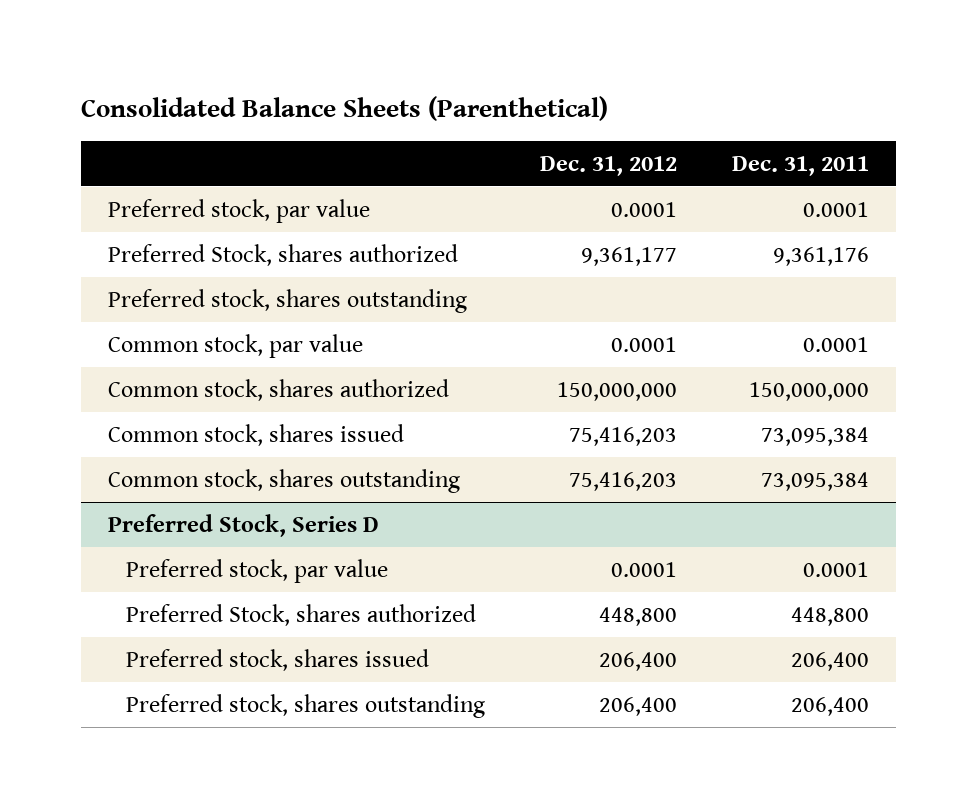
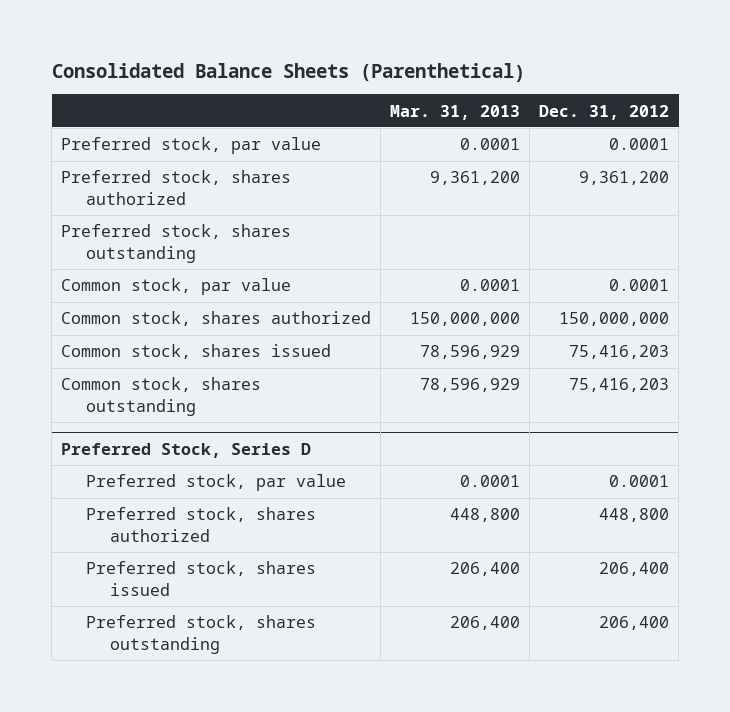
[731,155,869,176] Dec. 31, 2011 -> none
none -> [390,104,521,120] Mar. 31, 2013
[108,244,459,267] Preferred Stock, shares authorized -> [61,170,292,205] Preferred stock, shares authorized
[580,247,677,267] 9,361,177 -> [579,171,670,186] 9,361,200
[125,604,476,627] Preferred Stock, shares authorized -> [85,507,316,542] Preferred stock, shares authorized

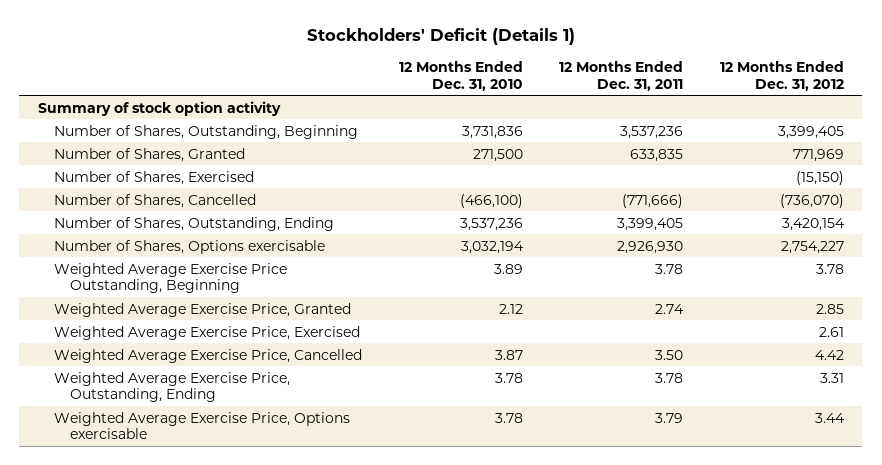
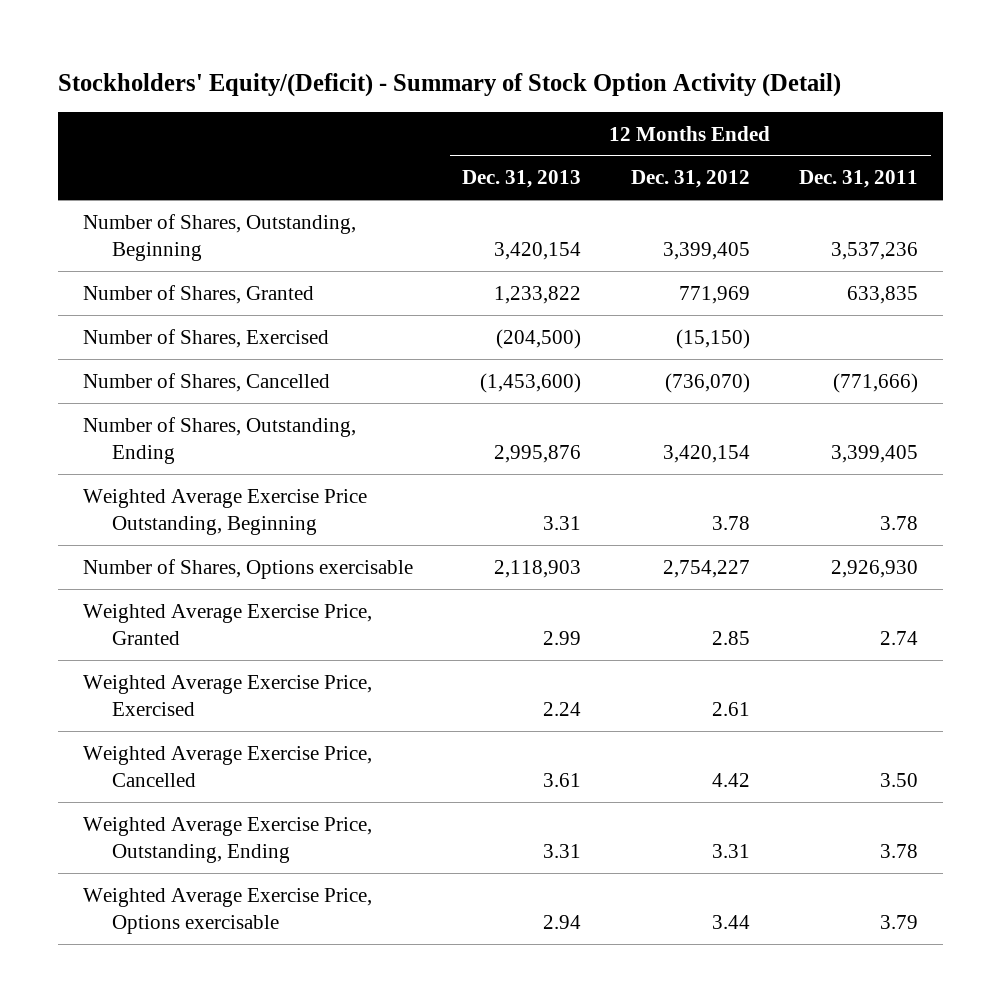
[306,28,575,46] Stockholders' Deficit (Details 1) -> [58,72,842,97] Stockholders' Equity/(Deficit) - Summary of Stock Option Activity (Detail)
[398,61,523,91] 12 Months Ended Dec. 31, 2010 -> none
none -> [462,170,582,189] Dec. 31, 2013
[37,100,281,116] Summary of stock option activity -> none
[53,239,325,254] Number of Shares, Options exercisable -> [82,558,413,579] Number of Shares, Options exercisable

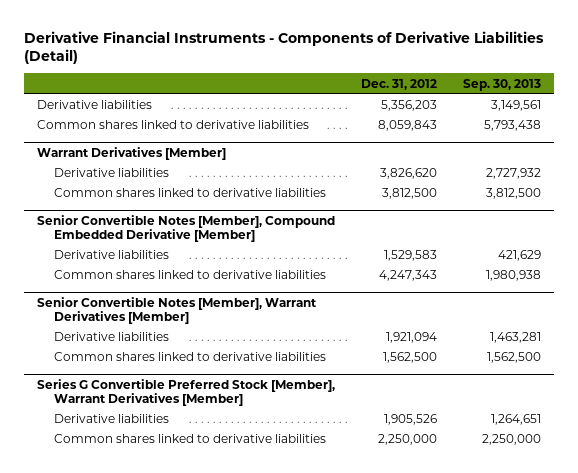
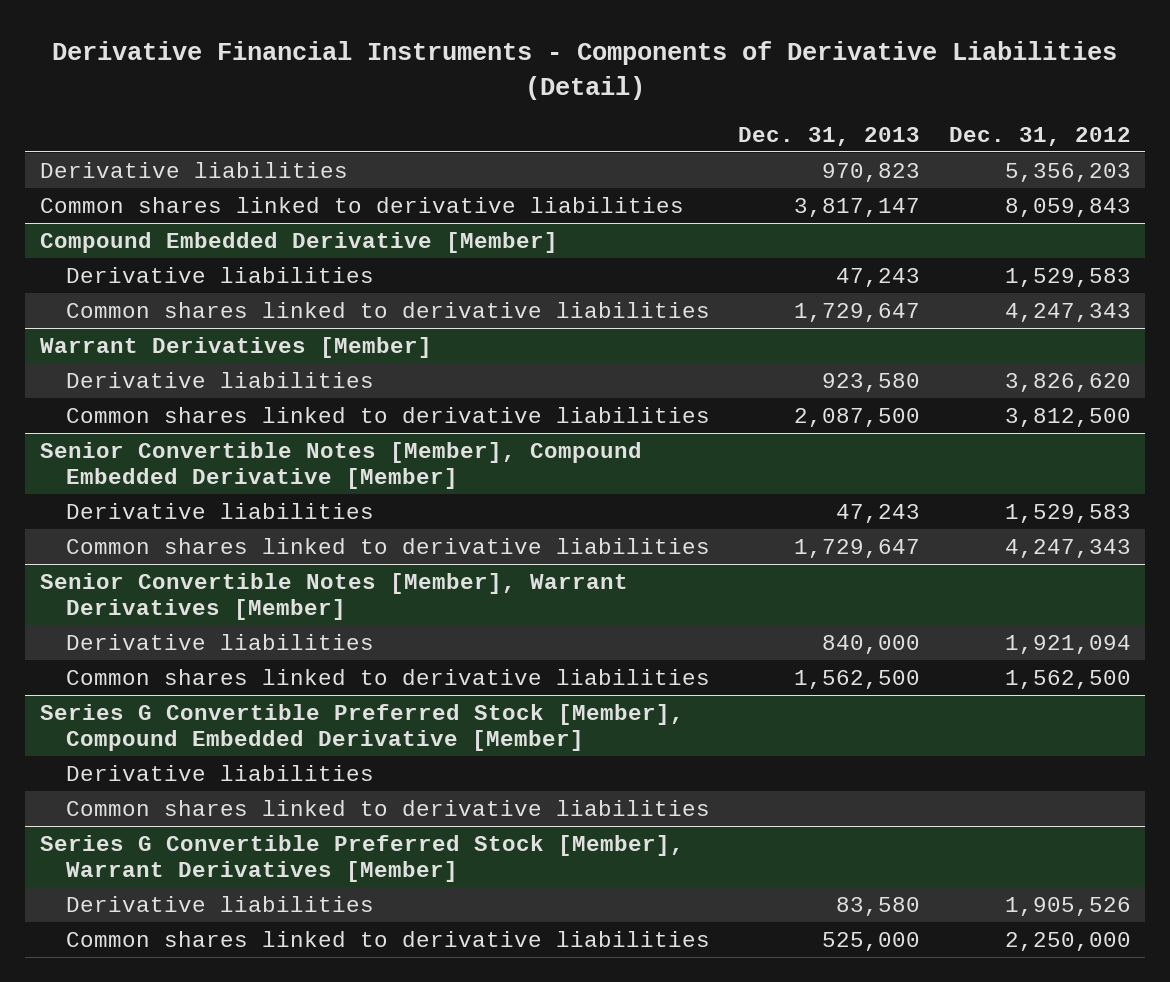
[463,78,542,91] Sep. 30, 2013 -> none
none -> [738,126,921,146] Dec. 31, 2013
none -> [39,231,558,253] Compound Embedded Derivative [Member]
none -> [65,266,374,283] Derivative liabilities
none -> [65,301,710,318] Common shares linked to derivative liabilities
none -> [39,703,684,751] Series G Convertible Preferred Stock [Member], Compound Embedded Derivative [Member]
none -> [65,764,374,781] Derivative liabilities
none -> [65,799,710,816] Common shares linked to derivative liabilities

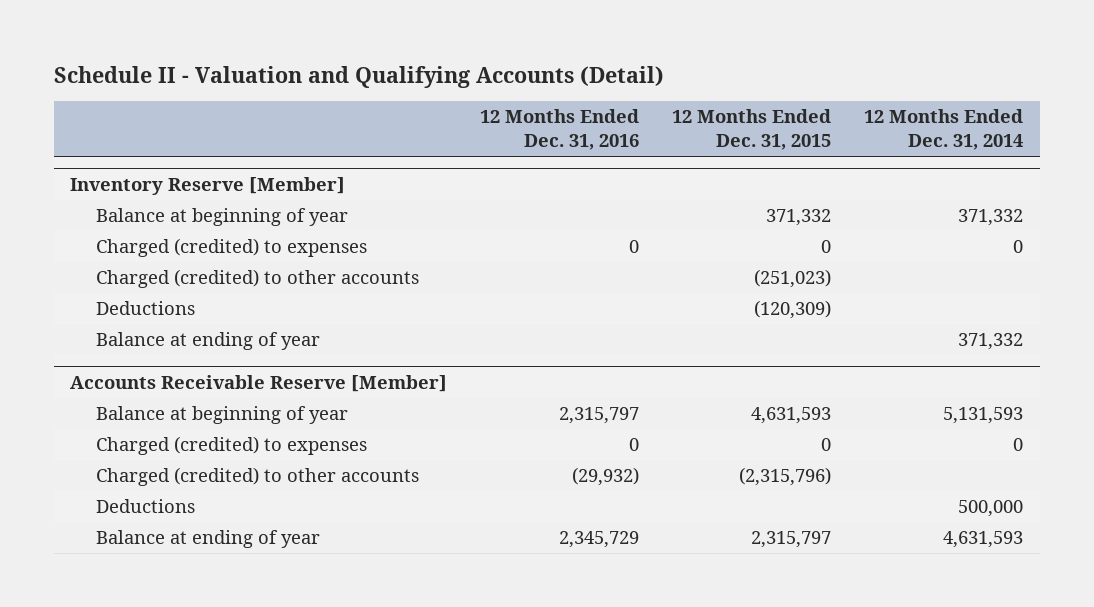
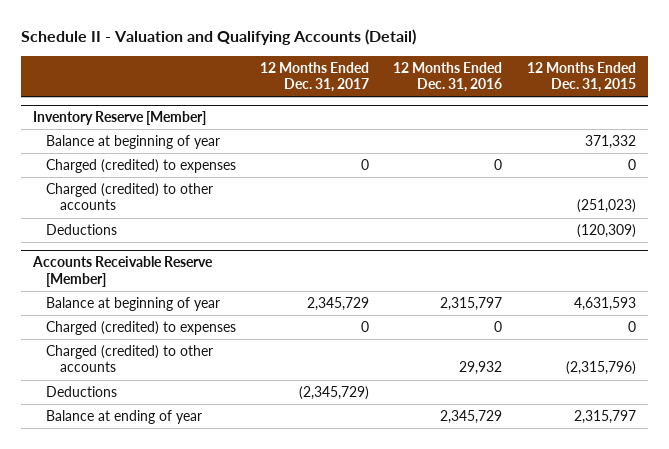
[864,109,1024,151] 12 Months Ended Dec. 31, 2014 -> none
none -> [260,61,370,93] 12 Months Ended Dec. 31, 2017
[96,332,321,351] Balance at ending of year -> none
[572,467,640,487] (29,932) -> [459,361,503,376] 29,932

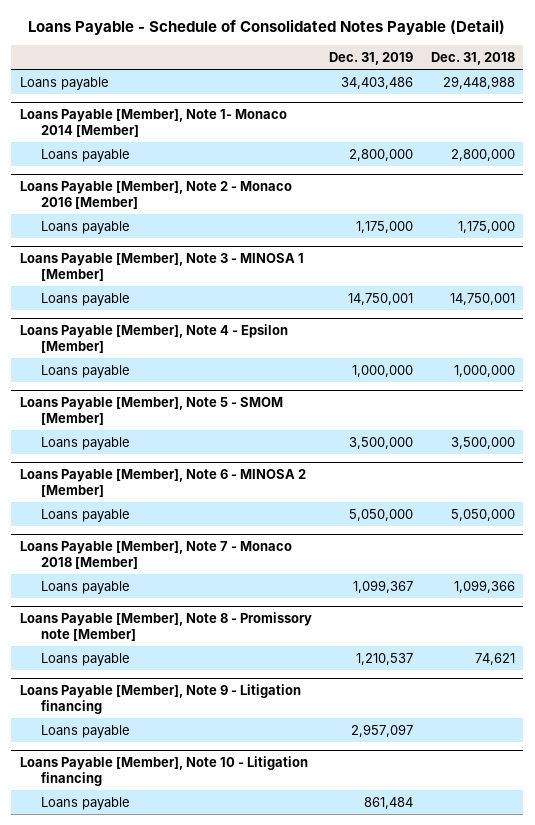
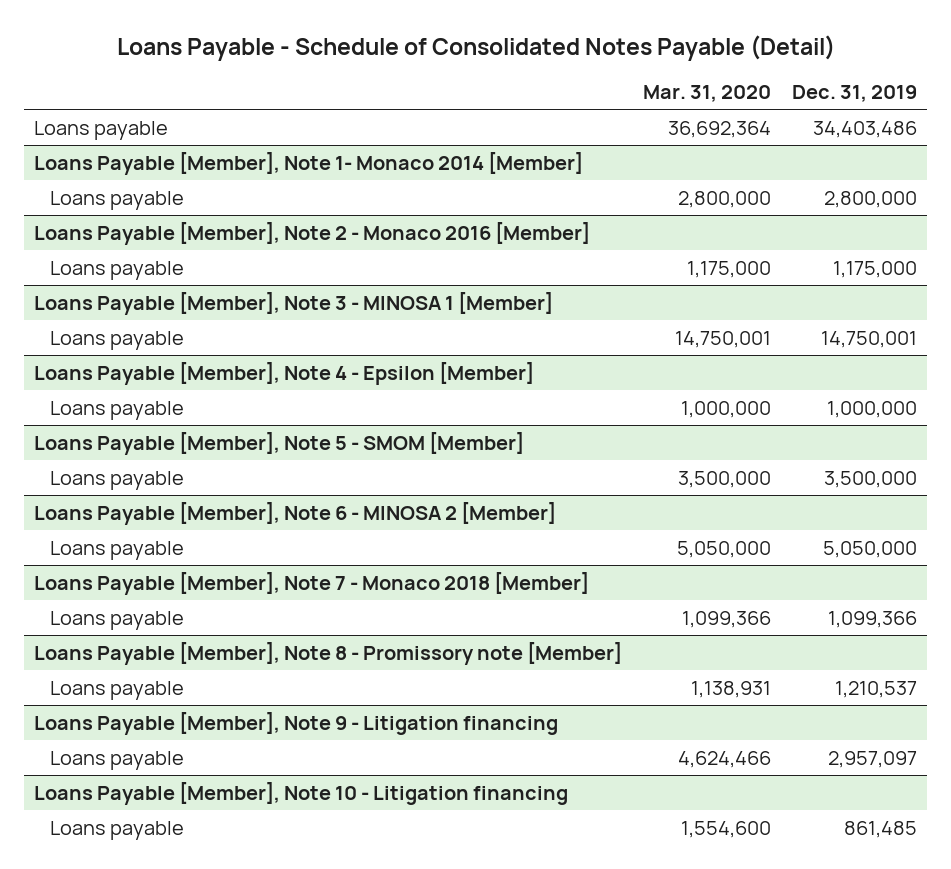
[430,51,515,65] Dec. 31, 2018 -> none
none -> [643,85,772,103] Mar. 31, 2020
[353,579,414,593] 1,099,367 -> [828,610,918,628] 1,099,366
[364,796,414,809] 861,484 -> [844,820,918,838] 861,485

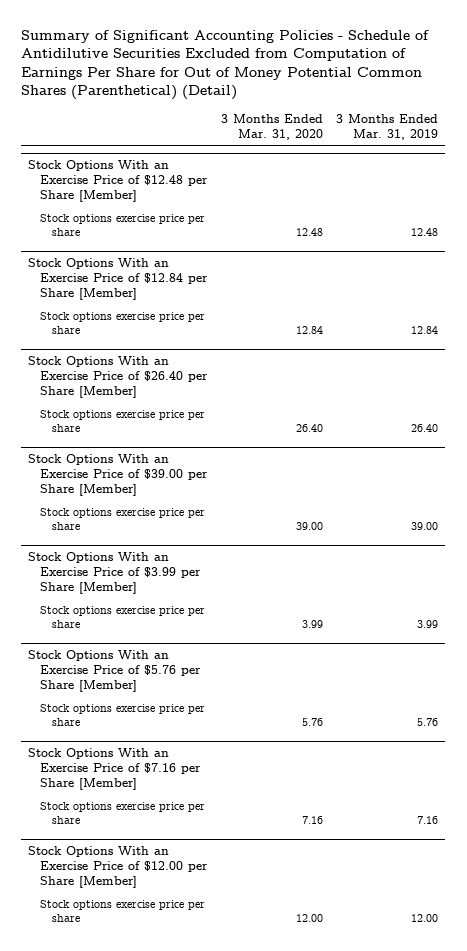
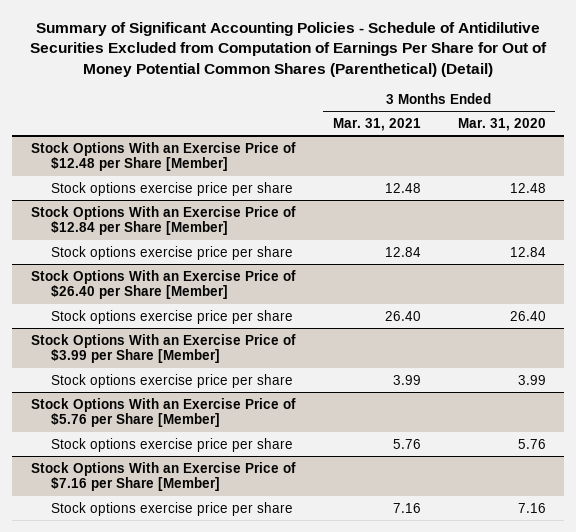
[336,113,439,140] 3 Months Ended Mar. 31, 2019 -> none
none -> [332,118,421,132] Mar. 31, 2021
[28,453,209,496] Stock Options With an Exercise Price of $39.00 per Share [Member] -> none
[40,507,206,531] Stock options exercise price per share -> none
[28,845,209,888] Stock Options With an Exercise Price of $12.00 per Share [Member] -> none
[40,899,206,923] Stock options exercise price per share -> none

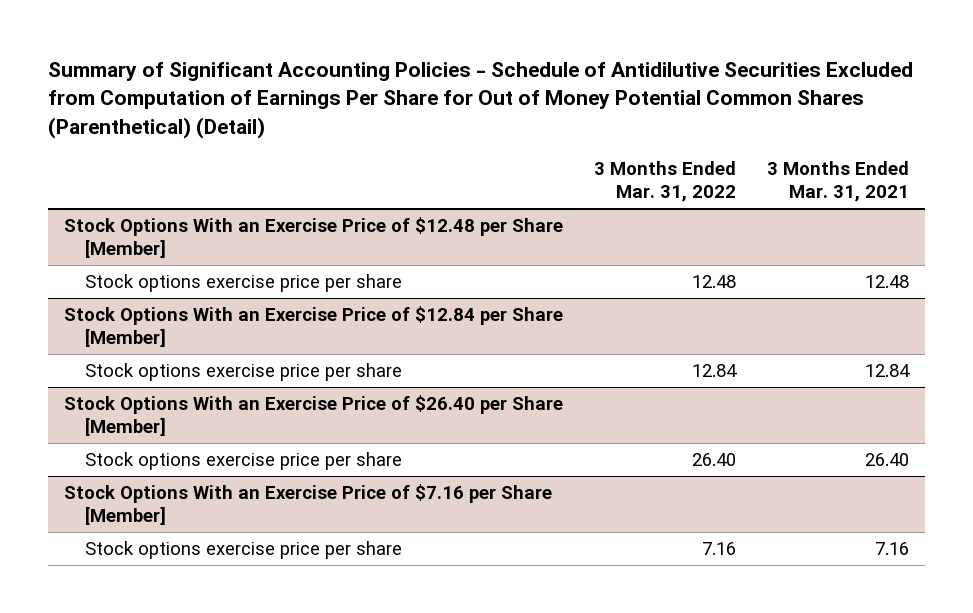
[457,118,546,132] Mar. 31, 2020 -> none
none -> [594,160,737,203] 3 Months Ended Mar. 31, 2022
[30,333,296,364] Stock Options With an Exercise Price of $3.99 per Share [Member] -> none
[50,373,293,388] Stock options exercise price per share -> none
[30,397,296,428] Stock Options With an Exercise Price of $5.76 per Share [Member] -> none
[50,437,293,452] Stock options exercise price per share -> none

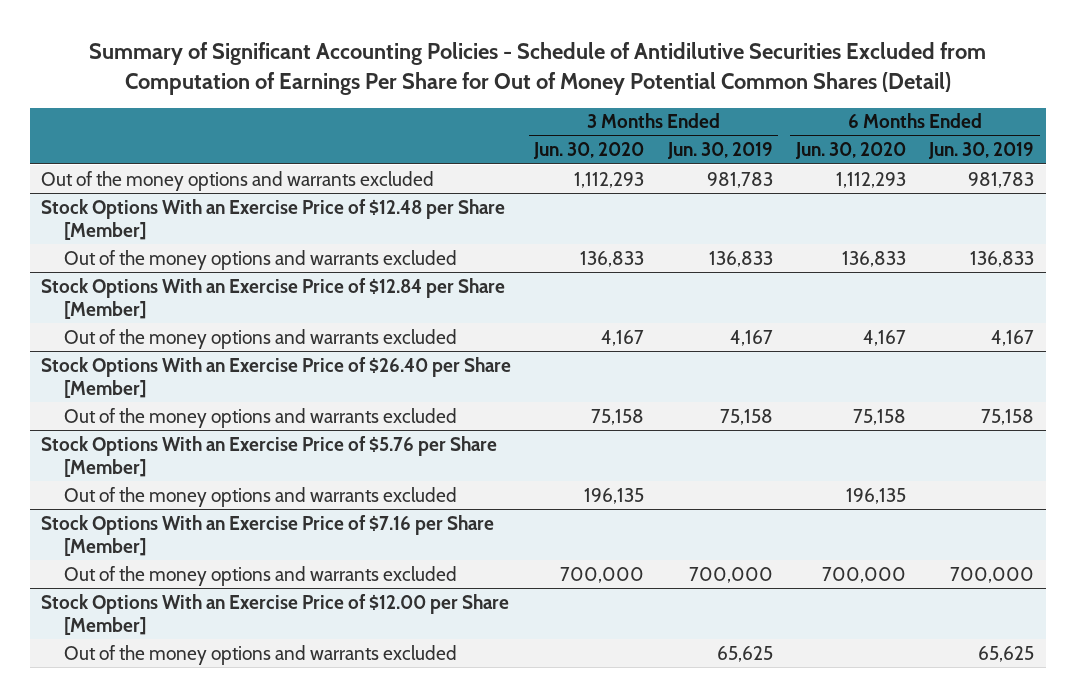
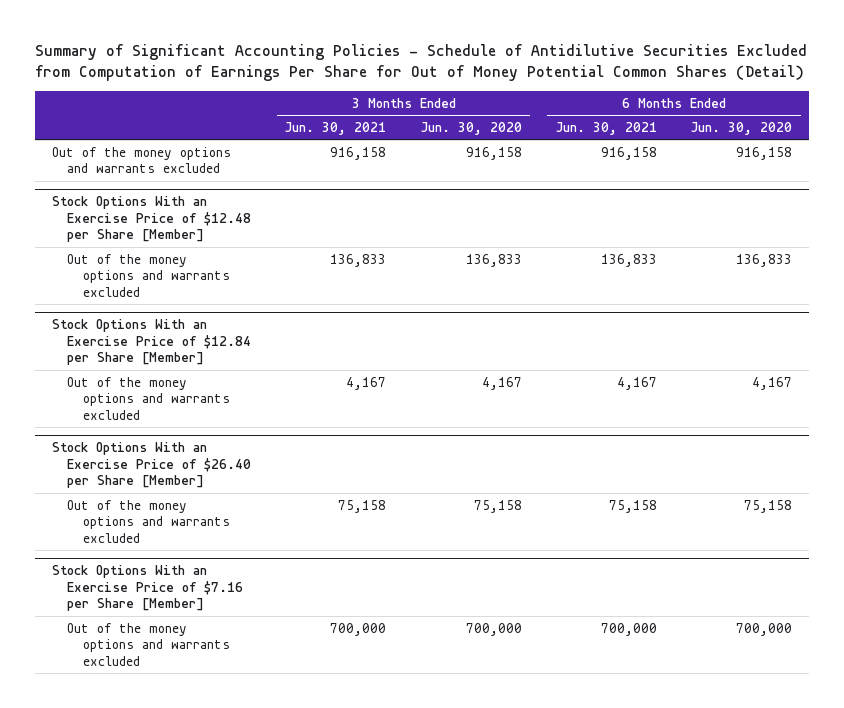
[666,142,773,160] Jun. 30, 2019 -> none
[927,142,1034,160] Jun. 30, 2019 -> none
none -> [285,121,387,135] Jun. 30, 2021
none -> [555,121,657,135] Jun. 30, 2021
[574,171,645,188] 1,112,293 -> [465,146,522,160] 916,158
[835,171,906,188] 1,112,293 -> [736,146,793,160] 916,158
[41,435,498,477] Stock Options With an Exercise Price of $5.76 per Share [Member] -> none
[64,486,458,507] Out of the money options and warrants excluded -> none
[41,593,510,635] Stock Options With an Exercise Price of $12.00 per Share [Member] -> none
[64,644,458,665] Out of the money options and warrants excluded -> none

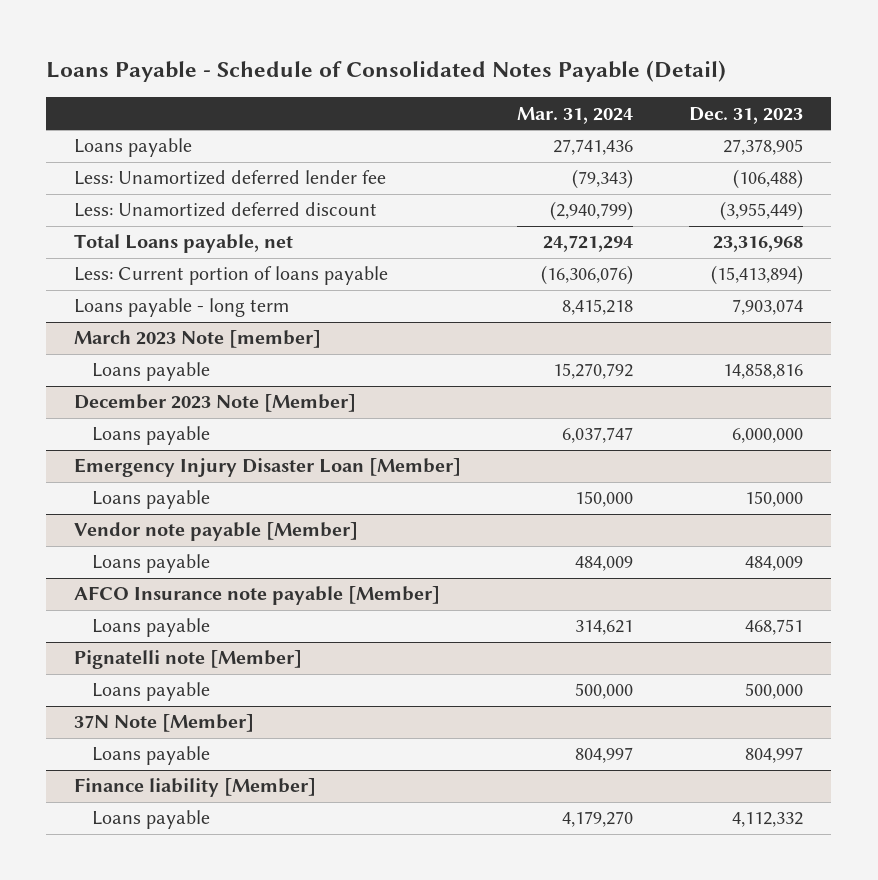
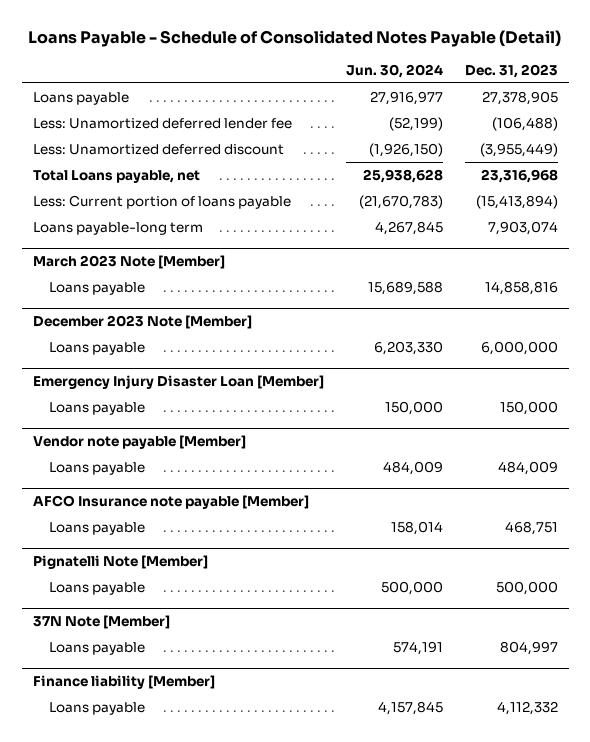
[517,106,634,124] Mar. 31, 2024 -> none
none -> [345,63,443,78] Jun. 30, 2024
[74,298,290,318] Loans payable - long term -> [32,221,203,235] Loans payable-long term
[74,330,322,349] March 2023 Note [member] -> [32,255,225,270] March 2023 Note [Member]
[74,650,303,670] Pignatelli note [Member] -> [32,555,208,570] Pignatelli Note [Member]

